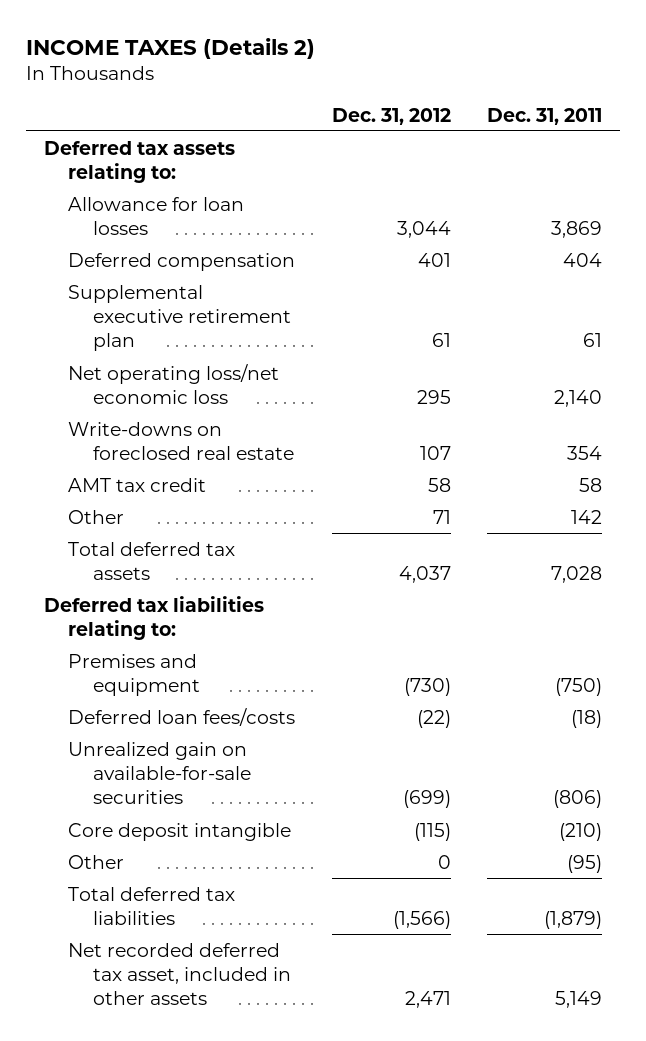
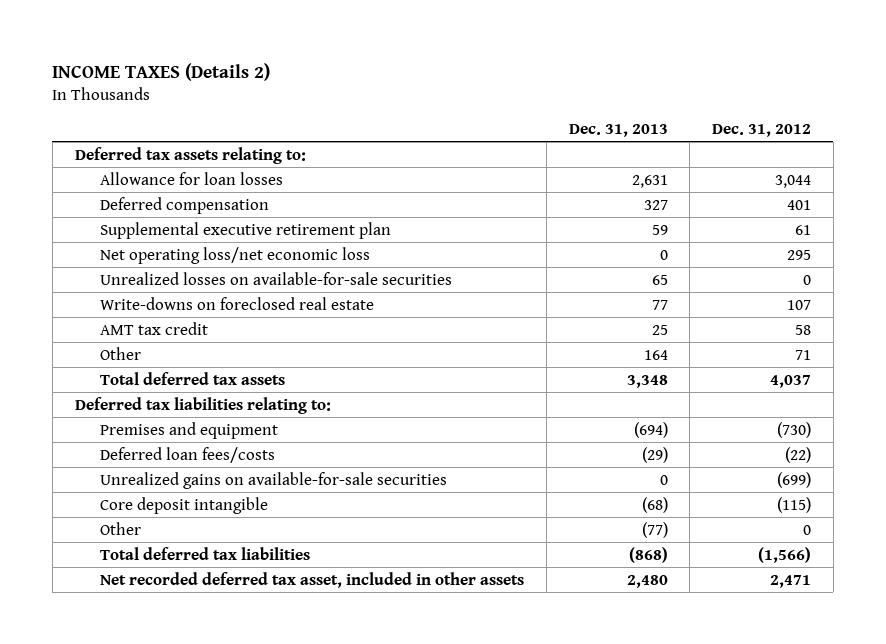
[487,107,603,125] Dec. 31, 2011 -> none
none -> [568,123,668,137] Dec. 31, 2013
none -> [100,271,453,285] Unrealized losses on available-for-sale securities
[68,741,251,805] Unrealized gain on available-for-sale securities -> [100,471,448,489] Unrealized gains on available-for-sale securities

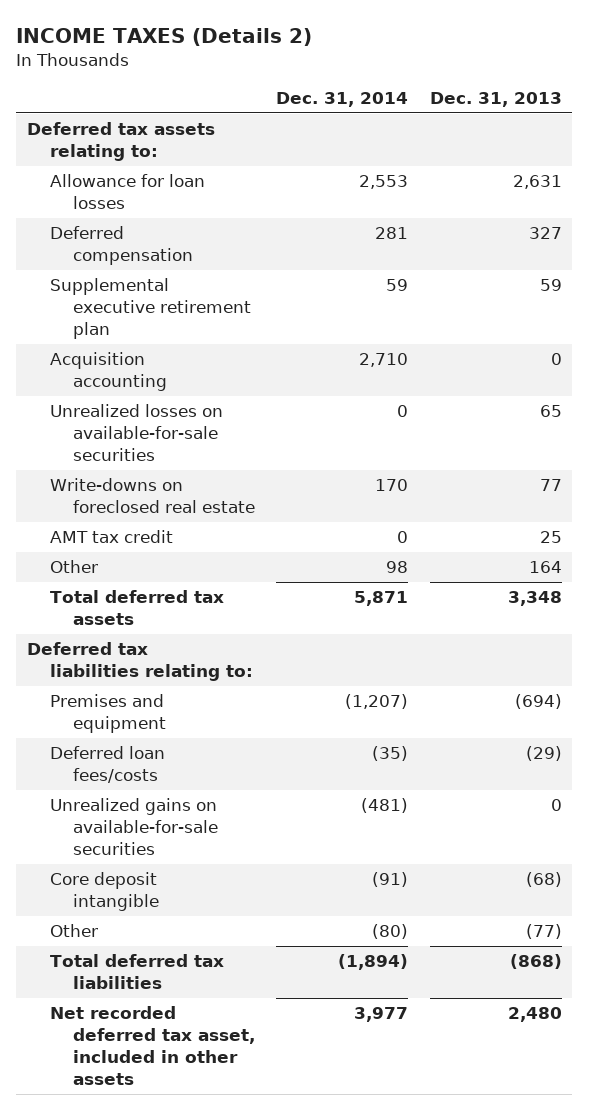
[712,123,812,137] Dec. 31, 2012 -> none
none -> [276,91,409,107] Dec. 31, 2014
[100,246,371,264] Net operating loss/net economic loss -> none
none -> [50,352,168,392] Acquisition accounting

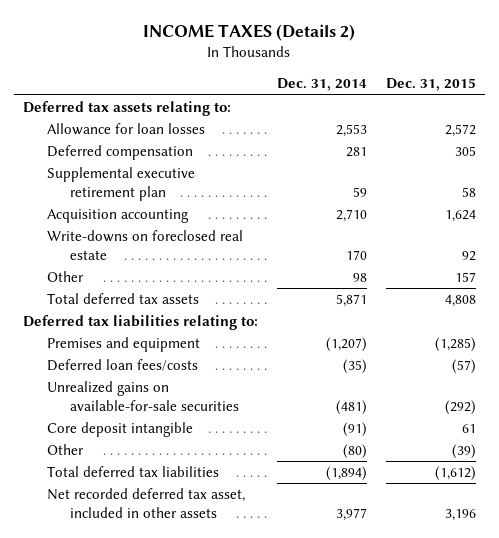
[429,91,562,107] Dec. 31, 2013 -> none
none -> [385,78,476,92] Dec. 31, 2015
[50,404,224,461] Unrealized losses on available-for-sale securities -> none
[50,530,174,544] AMT tax credit -> none

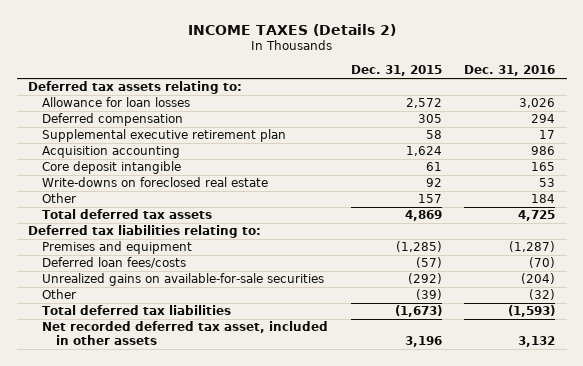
[276,78,367,92] Dec. 31, 2014 -> none
none -> [464,65,556,77] Dec. 31, 2016
[46,422,193,438] Core deposit intangible -> [41,161,181,175] Core deposit intangible
[444,295,476,308] 4,808 -> [404,210,442,222] 4,869
[434,466,476,482] (1,612) -> [394,305,442,318] (1,673)

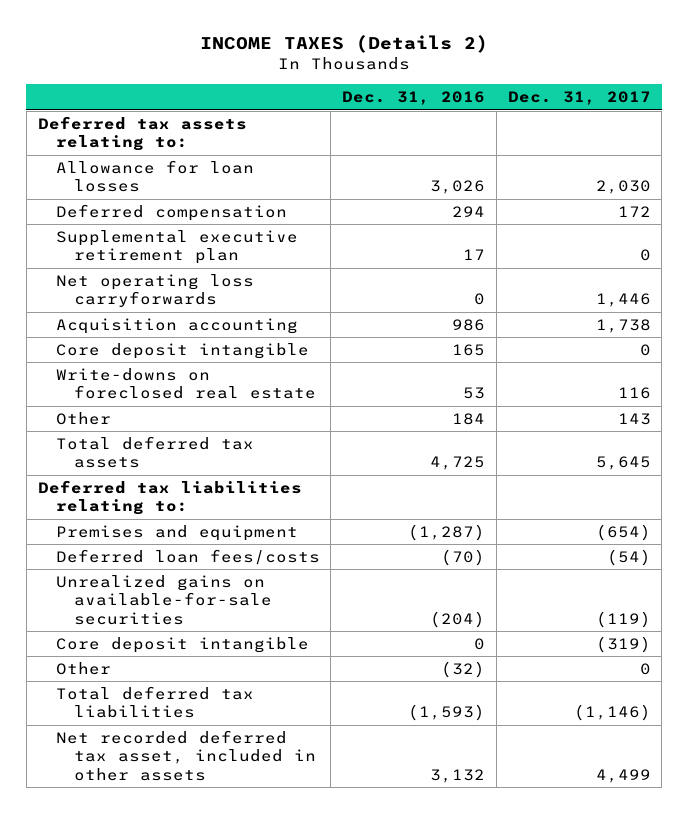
[350,65,442,77] Dec. 31, 2015 -> none
none -> [507,91,651,106] Dec. 31, 2017
none -> [55,273,254,308] Net operating loss carryforwards
none -> [55,636,309,653] Core deposit intangible

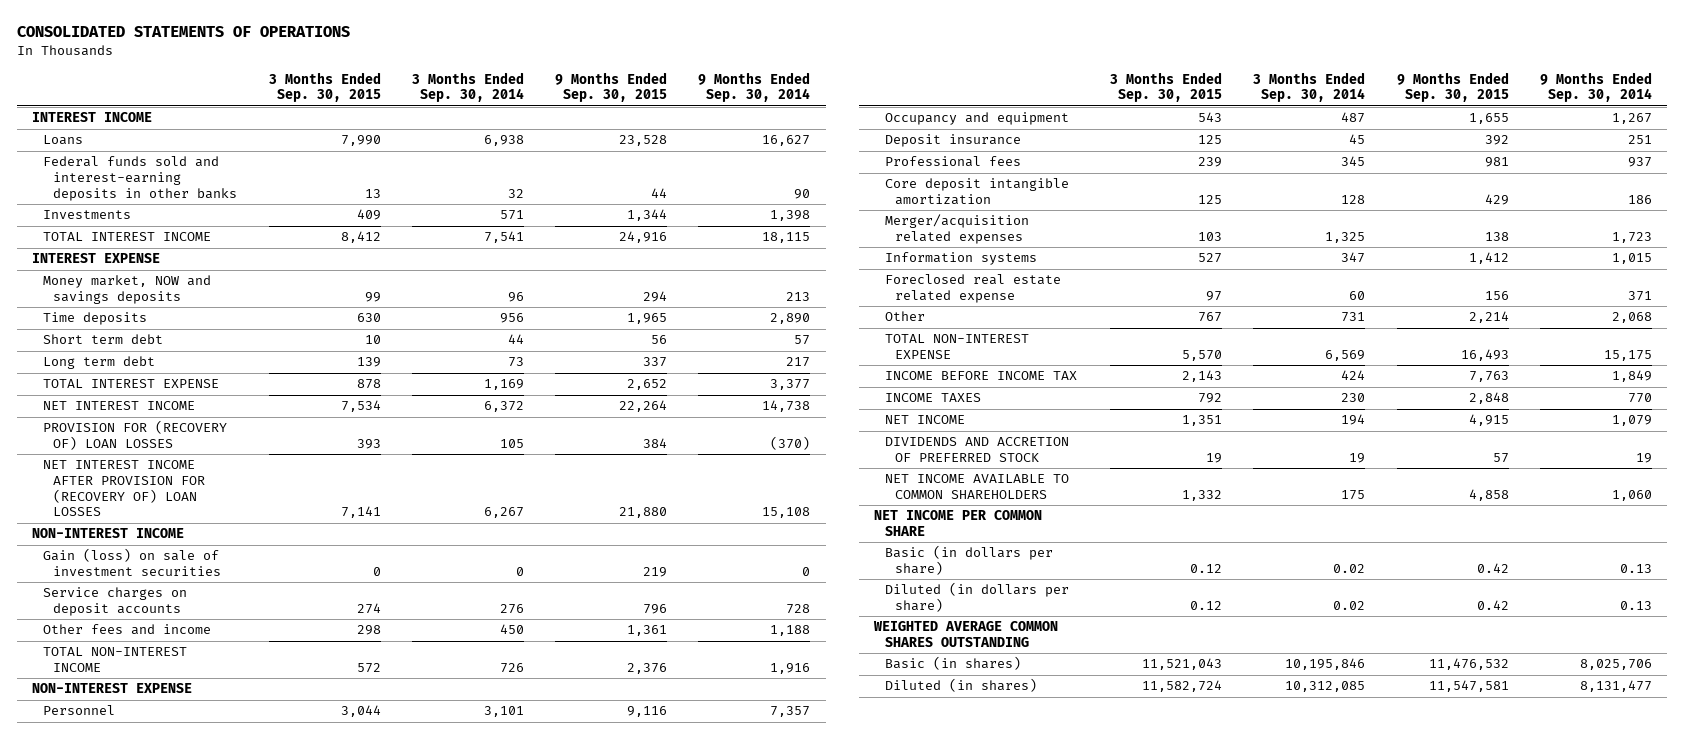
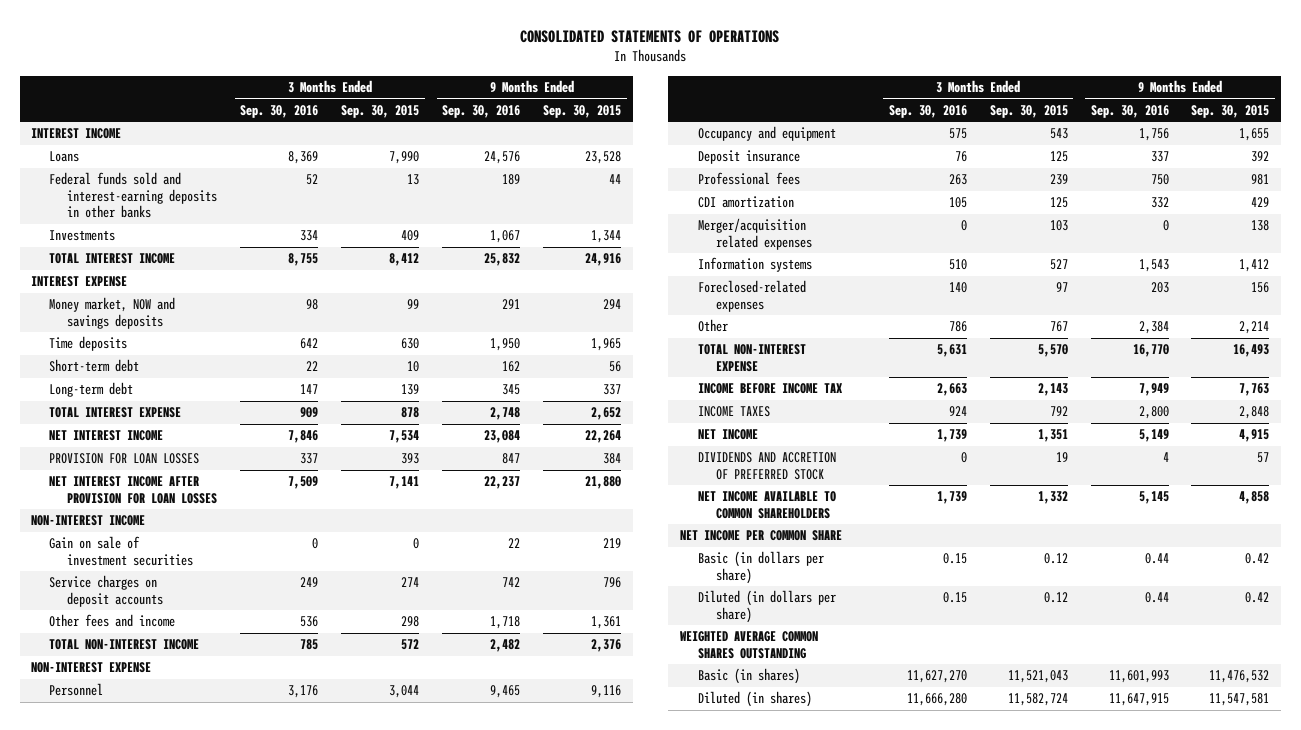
[411,71,524,103] 3 Months Ended Sep. 30, 2014 -> none
[698,71,811,103] 9 Months Ended Sep. 30, 2014 -> none
none -> [240,104,319,118] Sep. 30, 2016
none -> [442,104,521,118] Sep. 30, 2016
[42,334,163,345] Short term debt -> [49,359,140,373] Short-term debt
[42,356,155,370] Long term debt -> [49,382,134,398] Long-term debt
[42,420,227,451] PROVISION FOR (RECOVERY OF) LOAN LOSSES -> [49,453,200,465] PROVISION FOR LOAN LOSSES
[42,460,206,517] NET INTEREST INCOME AFTER PROVISION FOR (RECOVERY OF) LOAN LOSSES -> [49,476,218,504] NET INTEREST INCOME AFTER PROVISION FOR LOAN LOSSES
[42,548,222,577] Gain (loss) on sale of investment securities -> [49,536,194,566] Gain on sale of investment securities
[884,178,1069,206] Core deposit intangible amortization -> [697,196,794,209] CDI amortization
[884,274,1061,304] Foreclosed real estate related expense -> [697,280,806,312] Foreclosed-related expenses

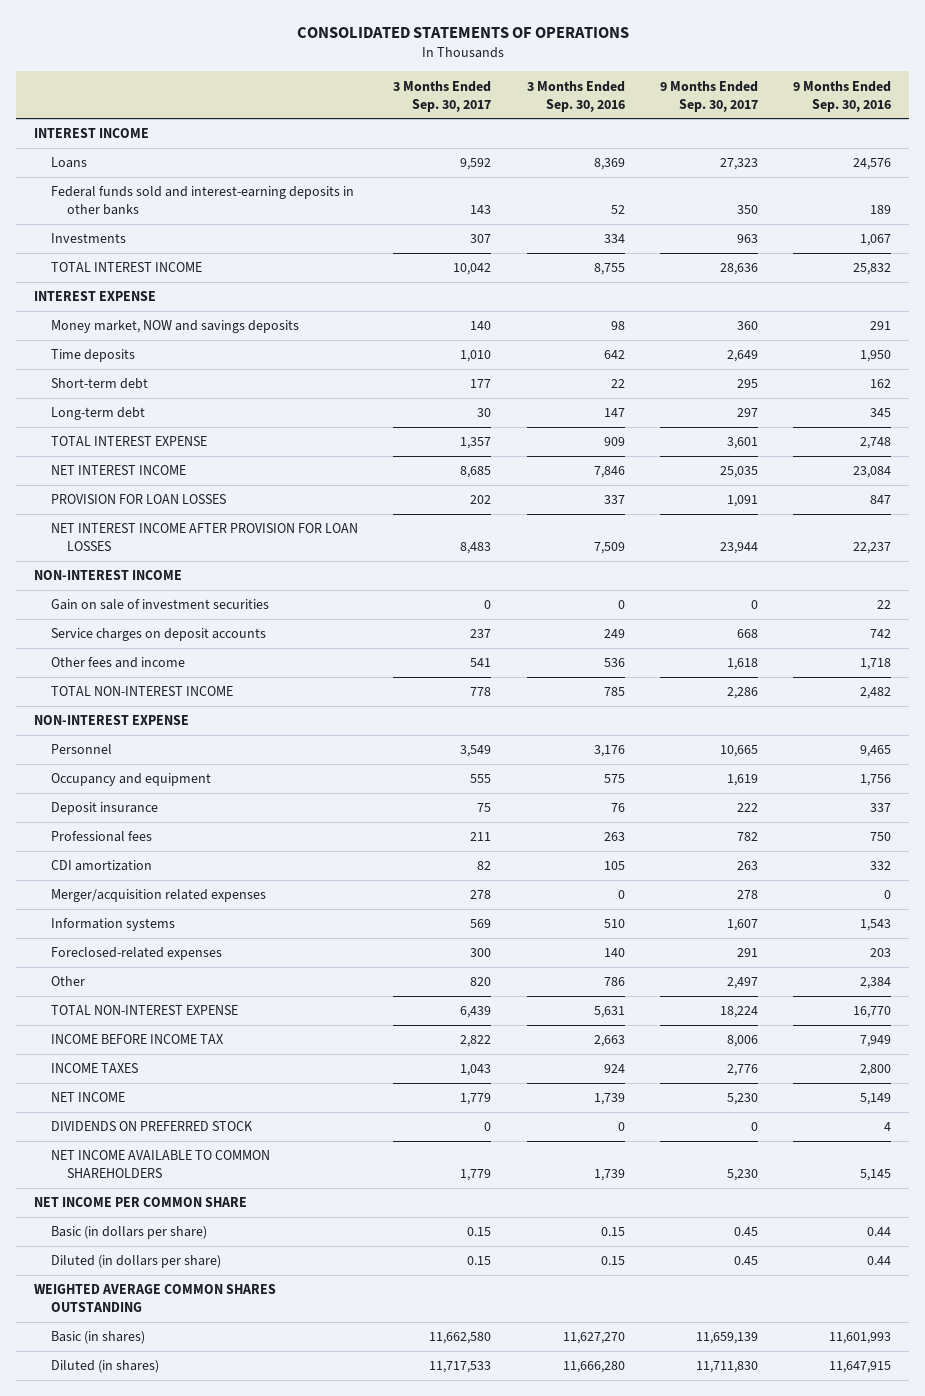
[341,104,420,118] Sep. 30, 2015 -> none
[543,104,622,118] Sep. 30, 2015 -> none
none -> [393,80,492,112] 3 Months Ended Sep. 30, 2017
none -> [659,80,758,112] 9 Months Ended Sep. 30, 2017
[697,452,836,480] DIVIDENDS AND ACCRETION OF PREFERRED STOCK -> [50,1121,253,1132] DIVIDENDS ON PREFERRED STOCK

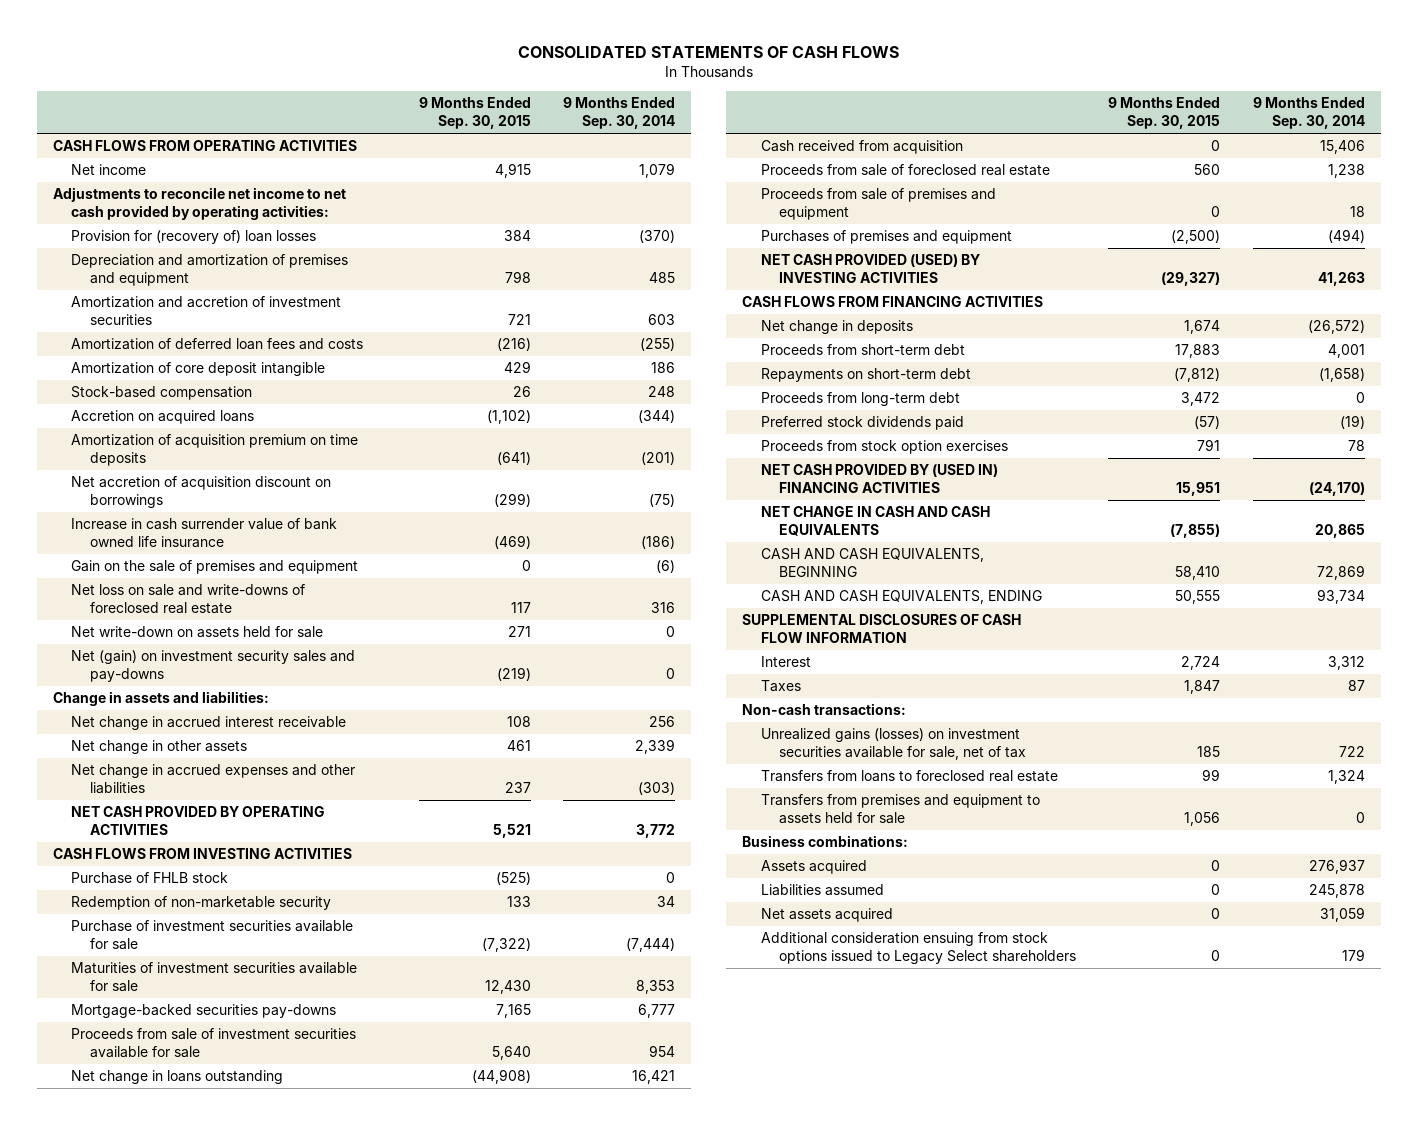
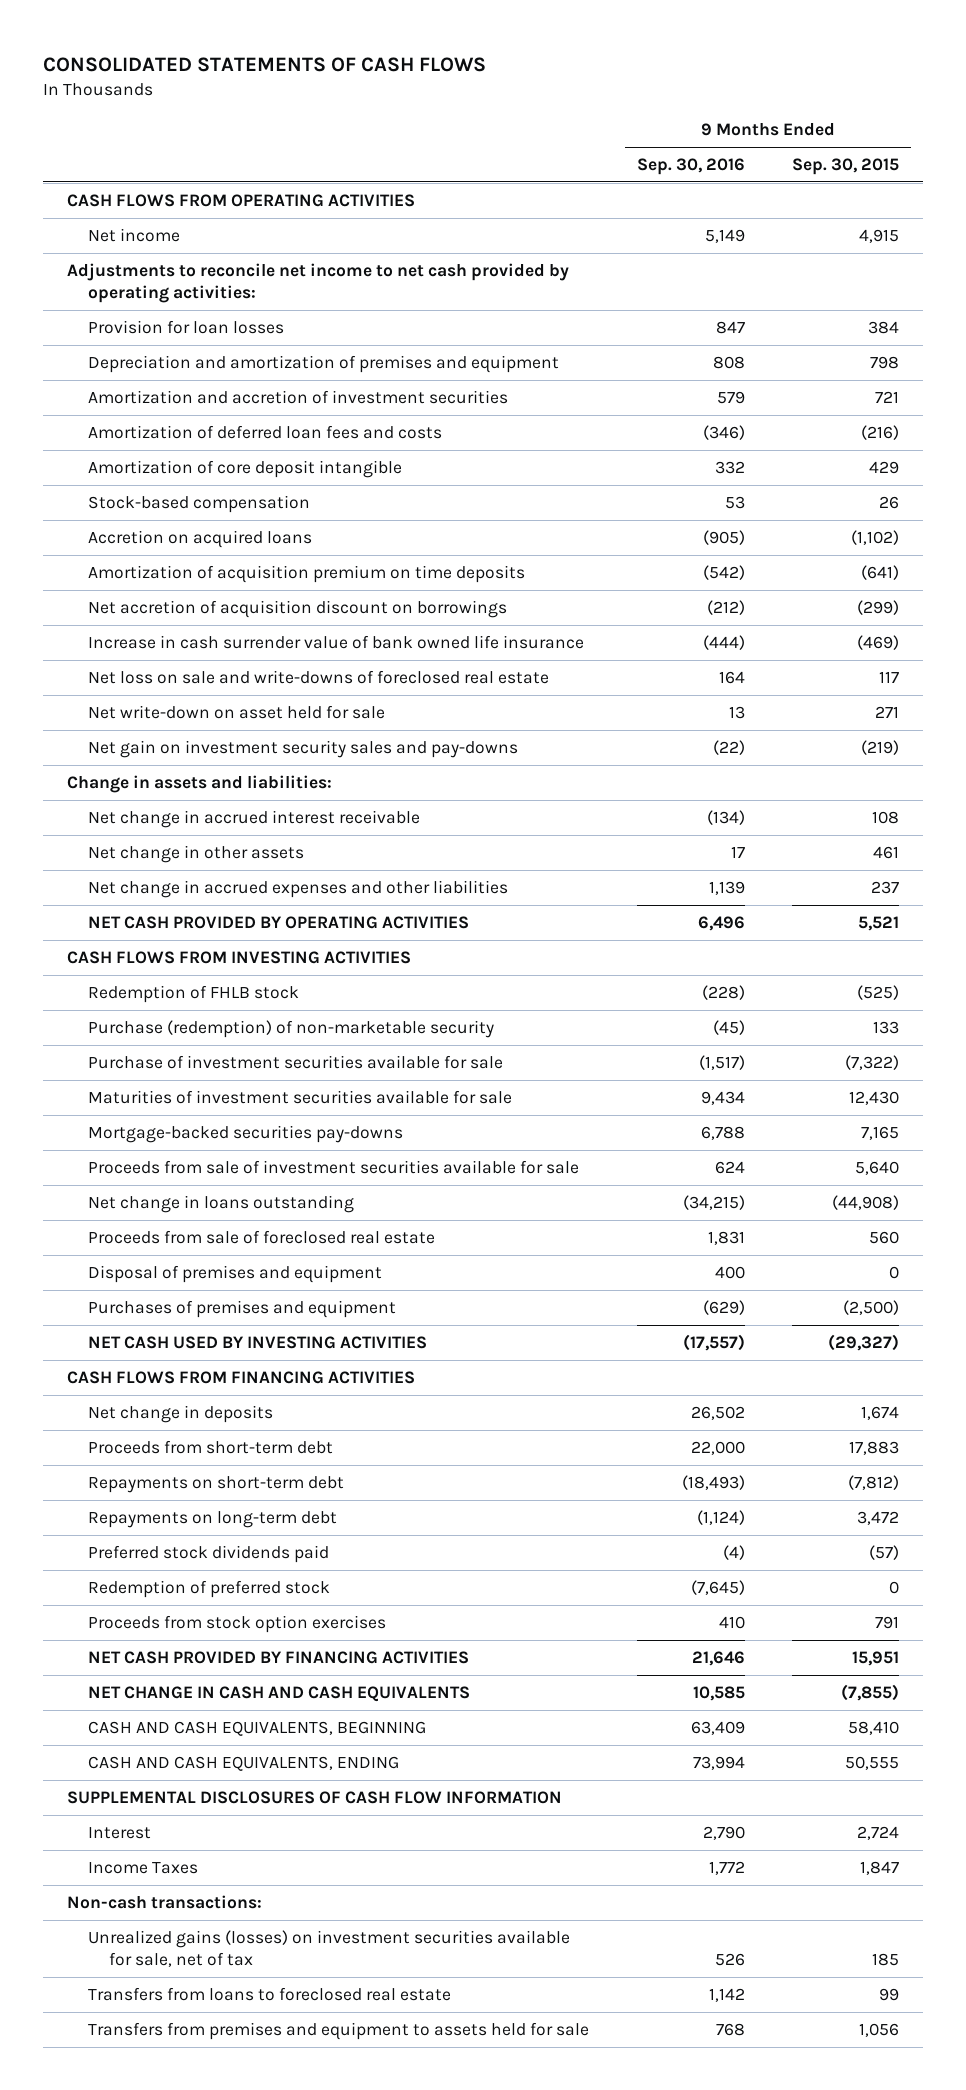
[562,97,675,130] 9 Months Ended Sep. 30, 2014 -> none
none -> [636,158,745,176] Sep. 30, 2016
[71,230,317,245] Provision for (recovery of) loan losses -> [88,320,285,335] Provision for loan losses
[71,560,359,575] Gain on the sale of premises and equipment -> none
[71,626,324,639] Net write-down on assets held for sale -> [88,705,386,720] Net write-down on asset held for sale
[71,650,356,682] Net (gain) on investment security sales and pay-downs -> [88,740,519,759] Net gain on investment security sales and pay-downs
[71,872,229,885] Purchase of FHLB stock -> [88,985,300,1004] Redemption of FHLB stock
[71,896,332,911] Redemption of non-marketable security -> [88,1020,495,1039] Purchase (redemption) of non-marketable security
[760,140,963,155] Cash received from acquisition -> none
[760,188,996,220] Proceeds from sale of premises and equipment -> [88,1265,383,1284] Disposal of premises and equipment
[760,254,980,283] NET CASH PROVIDED (USED) BY INVESTING ACTIVITIES -> [88,1336,428,1350] NET CASH USED BY INVESTING ACTIVITIES
[760,392,960,407] Proceeds from long-term debt -> [88,1511,338,1529] Repayments on long-term debt
none -> [88,1580,331,1599] Redemption of preferred stock
[760,464,998,493] NET CASH PROVIDED BY (USED IN) FINANCING ACTIVITIES -> [88,1651,470,1665] NET CASH PROVIDED BY FINANCING ACTIVITIES
[760,680,801,693] Taxes -> [88,1862,199,1875] Income Taxes
[742,835,909,848] Business combinations: -> none
[760,860,867,875] Assets acquired -> none
[760,884,884,897] Liabilities assumed -> none
[760,908,893,923] Net assets acquired -> none
[760,932,1077,964] Additional consideration ensuing from stock options issued to Legacy Select shareholders -> none

